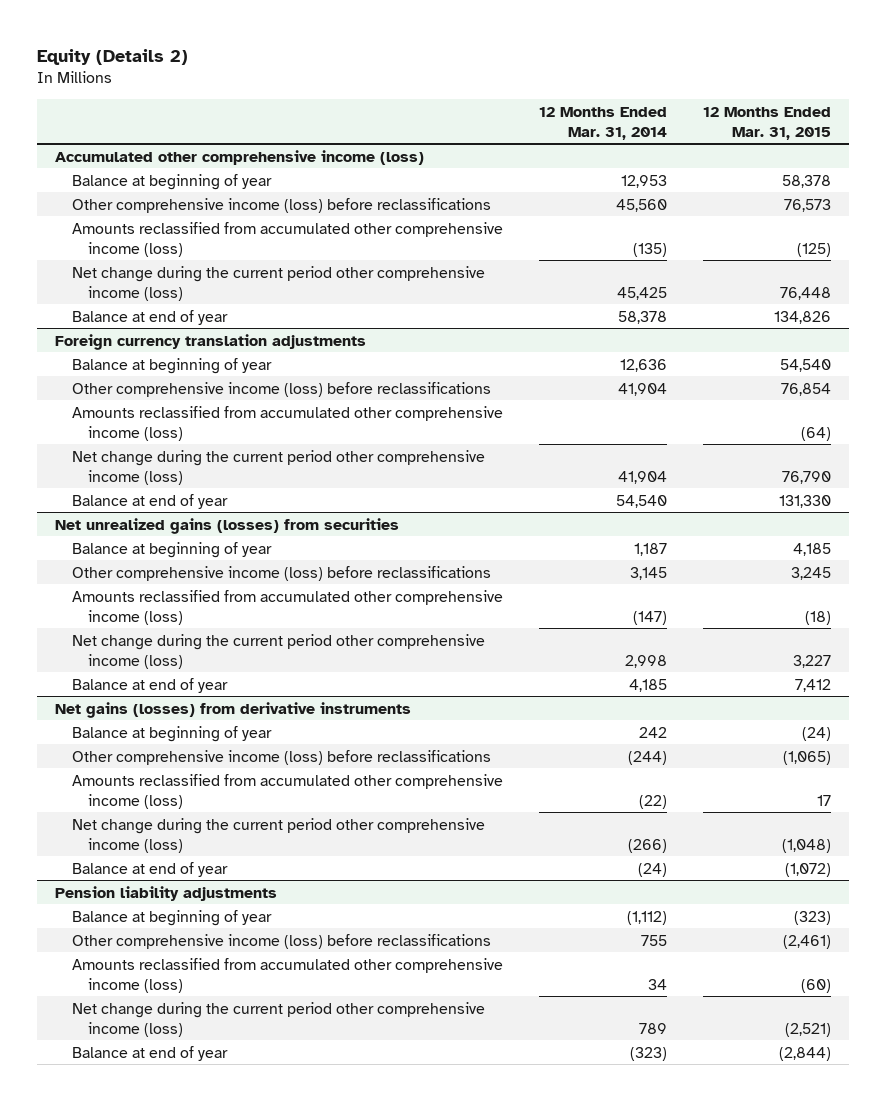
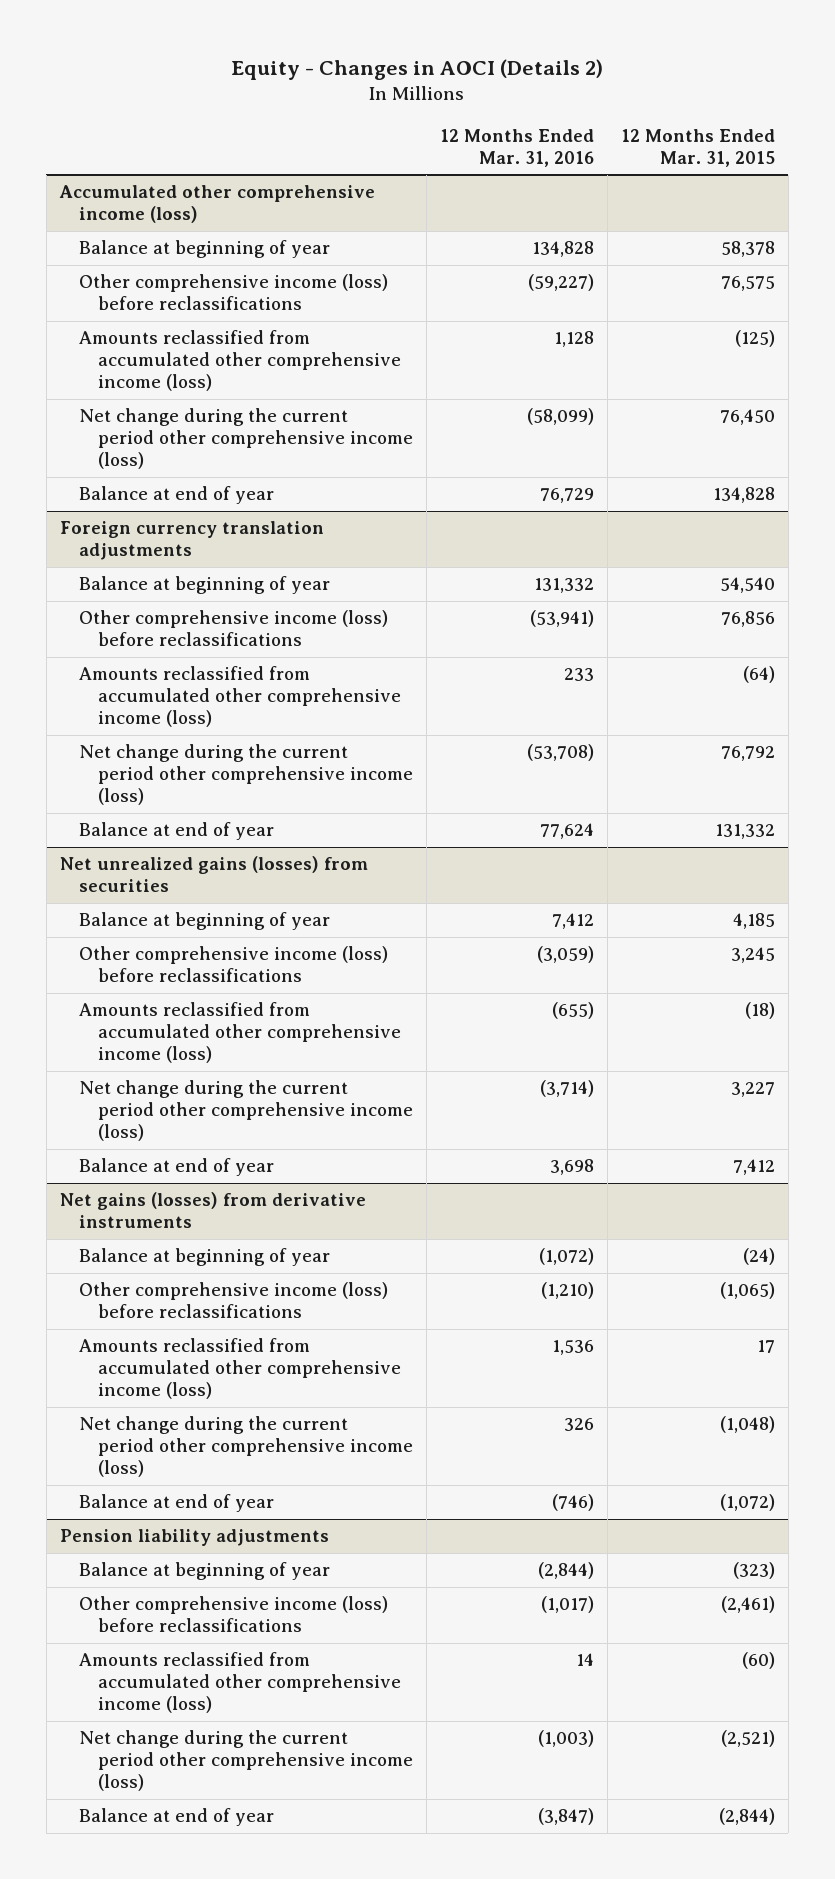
[37,48,189,65] Equity (Details 2) -> [231,58,604,80] Equity - Changes in AOCI (Details 2)
[538,106,667,140] 12 Months Ended Mar. 31, 2014 -> none
none -> [440,128,595,167] 12 Months Ended Mar. 31, 2016
[784,198,832,212] 76,573 -> [721,276,776,292] 76,575
[780,286,832,300] 76,448 -> [720,409,776,426] 76,450
[774,310,832,324] 134,826 -> [713,487,776,504] 134,828
[781,382,832,396] 76,854 -> [721,611,776,628] 76,856
[782,470,832,484] 76,790 -> [721,746,776,762] 76,792
[779,494,832,508] 131,330 -> [715,824,776,840] 131,332

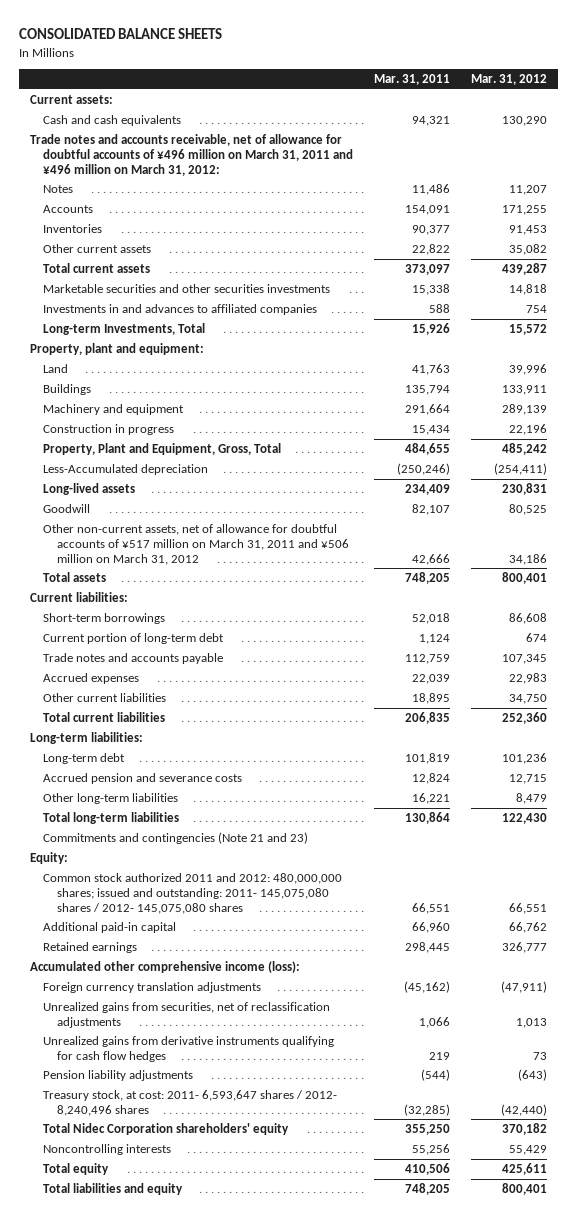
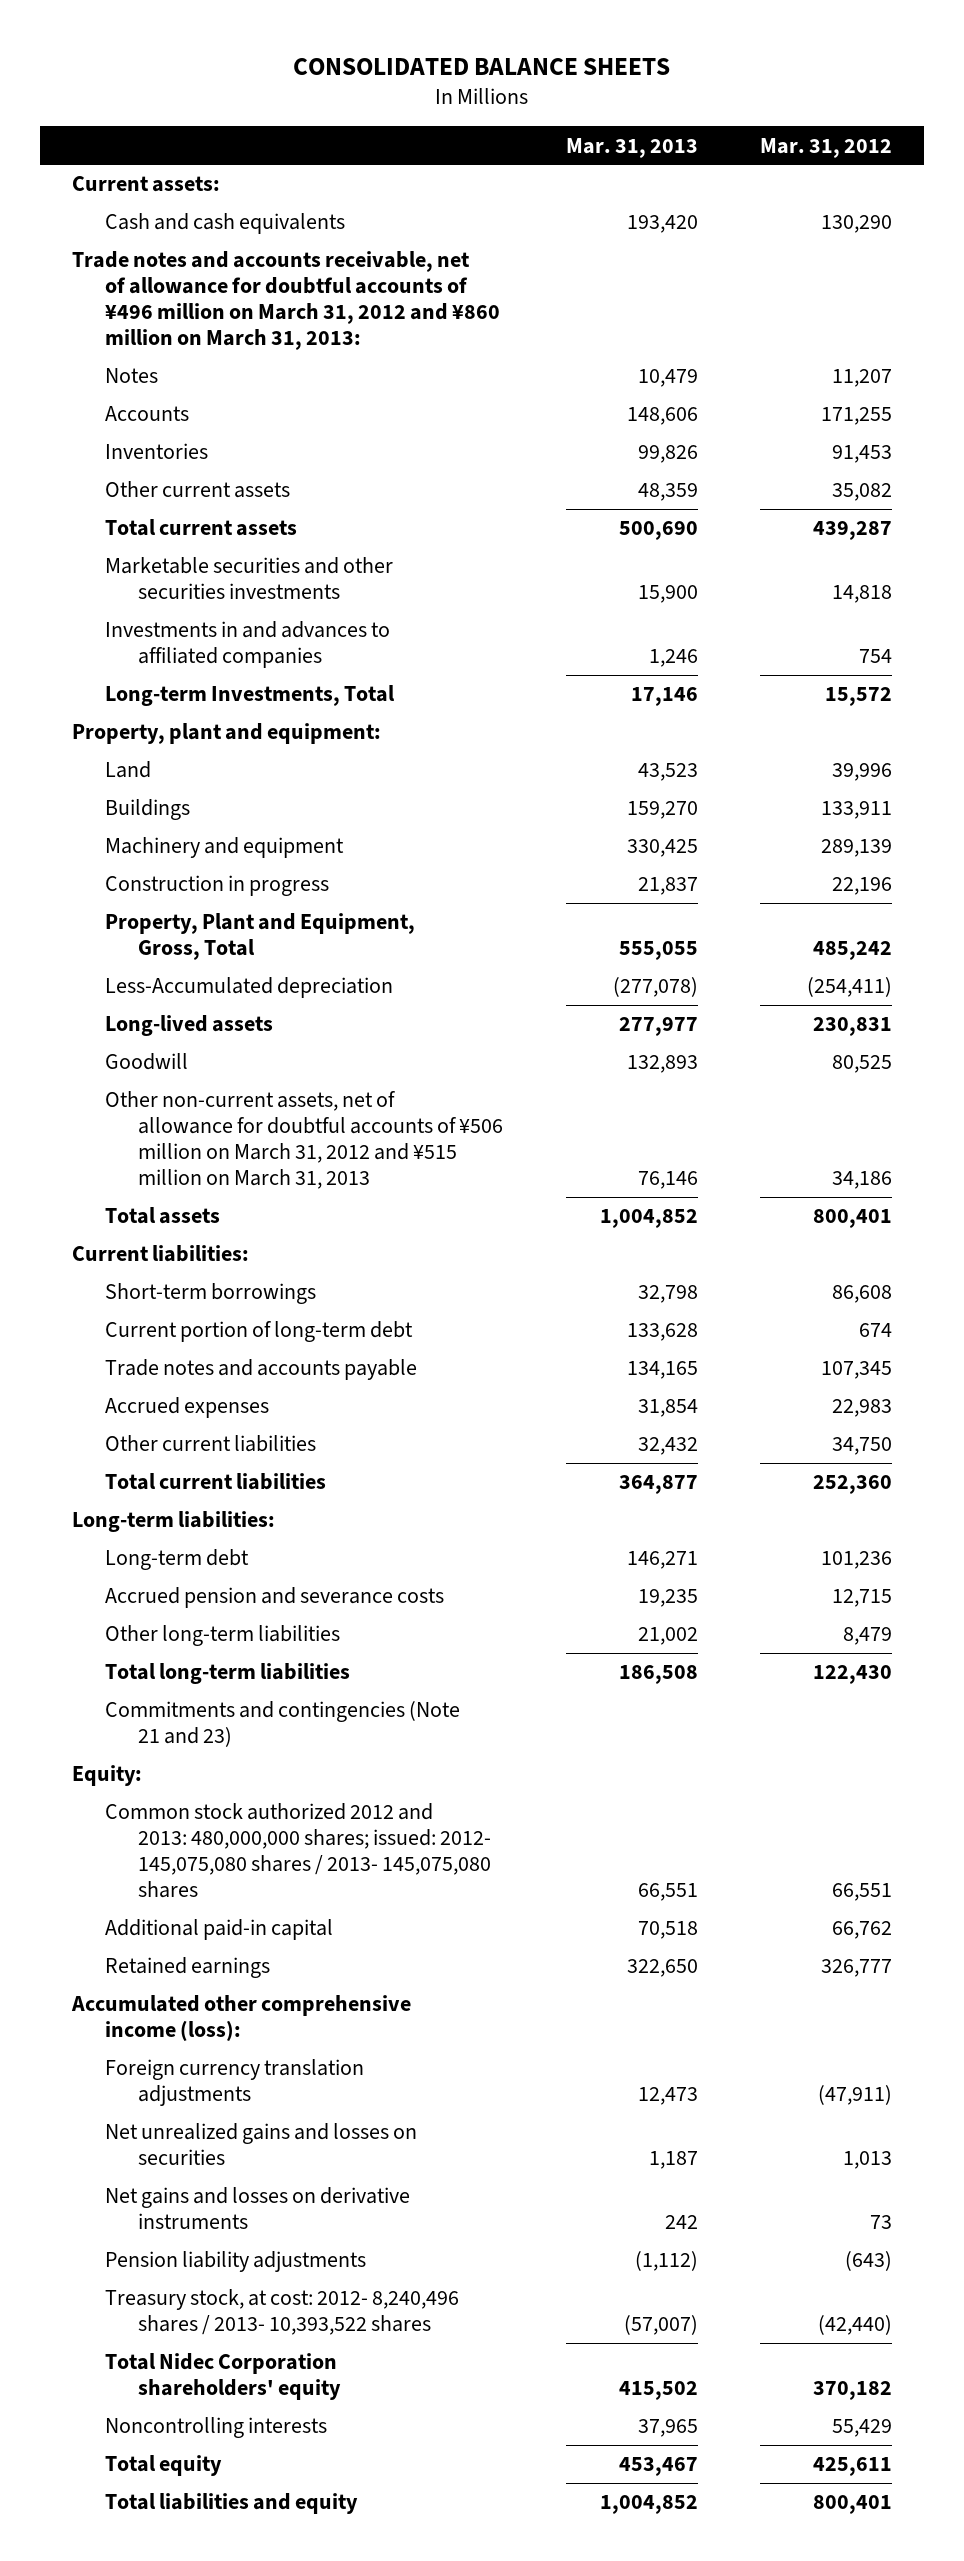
[374,74,451,86] Mar. 31, 2011 -> none
none -> [565,137,698,158] Mar. 31, 2013
[29,133,354,176] Trade notes and accounts receivable, net of allowance for doubtful accounts of ¥496 million on March 31, 2011 and ¥496 million on March 31, 2012: -> [71,251,500,351] Trade notes and accounts receivable, net of allowance for doubtful accounts of ¥496 million on March 31, 2012 and ¥860 million on March 31, 2013:
[43,523,349,565] Other non-current assets, net of allowance for doubtful accounts of ¥517 million on March 31, 2011 and ¥506 million on March 31, 2012 -> [104,1091,504,1190] Other non-current assets, net of allowance for doubtful accounts of ¥506 million on March 31, 2012 and ¥515 million on March 31, 2013
[43,872,343,914] Common stock authorized 2011 and 2012: 480,000,000 shares; issued and outstanding: 2011- 145,075,080 shares / 2012- 145,075,080 shares -> [104,1803,492,1899] Common stock authorized 2012 and 2013: 480,000,000 shares; issued: 2012- 145,075,080 shares / 2013- 145,075,080 shares
[43,1001,331,1028] Unrealized gains from securities, net of reclassification adjustments -> [104,2123,417,2166] Net unrealized gains and losses on securities
[43,1035,335,1062] Unrealized gains from derivative instruments qualifying for cash flow hedges -> [104,2187,410,2230] Net gains and losses on derivative instruments
[43,1089,338,1116] Treasury stock, at cost: 2011- 6,593,647 shares / 2012- 8,240,496 shares -> [104,2289,459,2336] Treasury stock, at cost: 2012- 8,240,496 shares / 2013- 10,393,522 shares

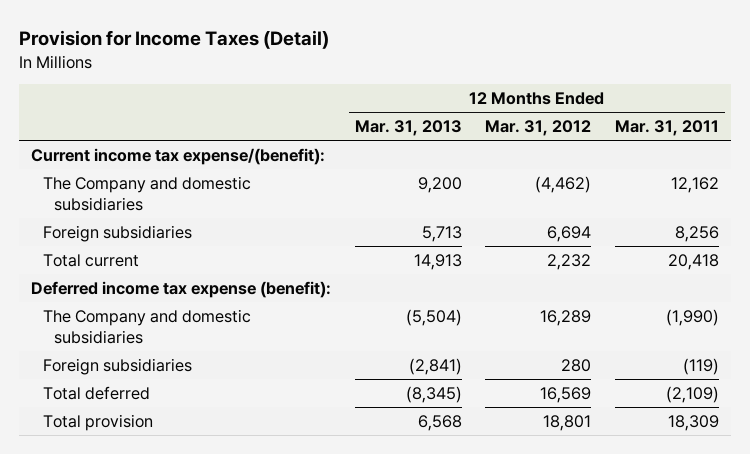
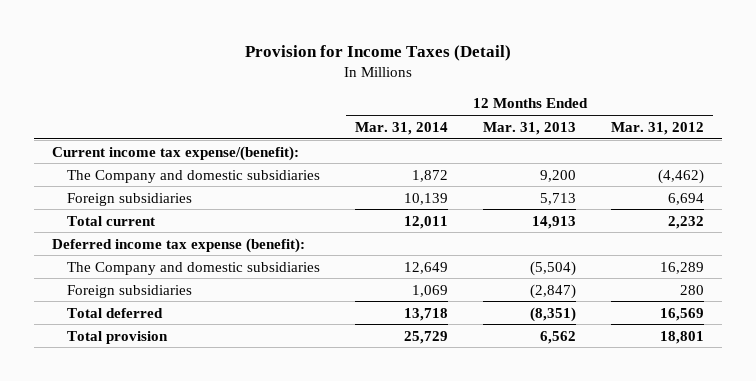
[615,120,720,137] Mar. 31, 2011 -> none
none -> [354,121,448,135] Mar. 31, 2014
[408,357,462,375] (2,841) -> [530,283,577,299] (2,847)
[405,385,462,403] (8,345) -> [530,306,577,322] (8,351)
[417,414,462,431] 6,568 -> [540,330,577,344] 6,562

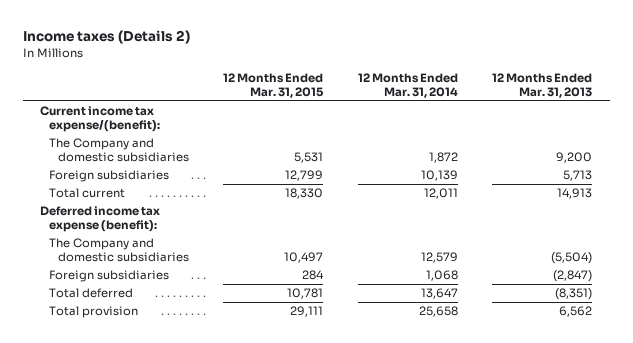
[244,45,511,62] Provision for Income Taxes (Detail) -> [23,30,191,45] Income taxes (Details 2)
[611,121,705,135] Mar. 31, 2012 -> none
none -> [223,72,325,99] 12 Months Ended Mar. 31, 2015
[403,261,448,274] 12,649 -> [420,252,458,264] 12,579
[411,284,448,297] 1,069 -> [425,270,458,282] 1,068
[403,307,448,321] 13,718 -> [420,288,458,300] 13,647
[403,330,448,344] 25,729 -> [418,306,458,318] 25,658

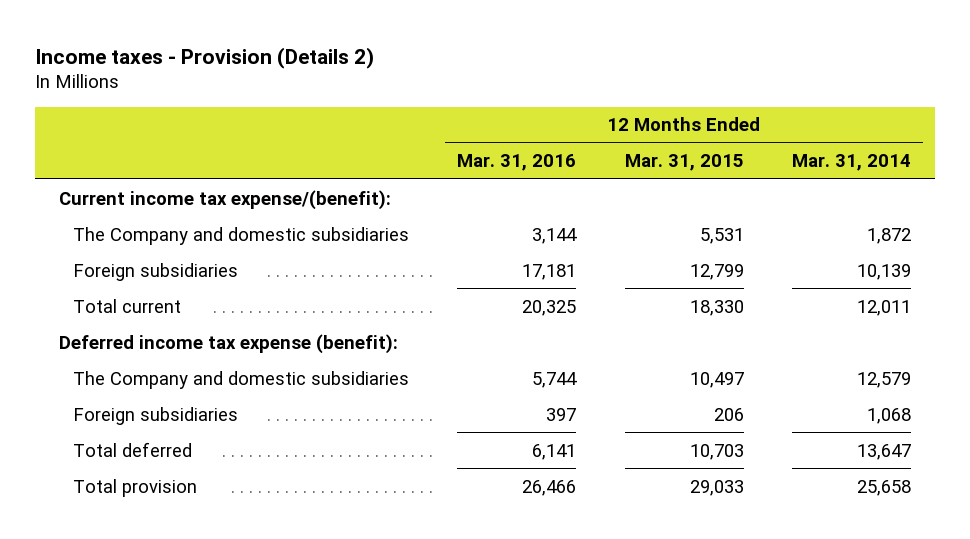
[23,30,191,45] Income taxes (Details 2) -> [35,46,375,69] Income taxes - Provision (Details 2)
[492,72,593,99] 12 Months Ended Mar. 31, 2013 -> none
none -> [457,154,577,172] Mar. 31, 2016
[302,270,325,281] 284 -> [713,407,744,421] 206
[287,288,324,300] 10,781 -> [689,443,744,460] 10,703
[290,306,324,318] 29,111 -> [689,479,744,496] 29,033

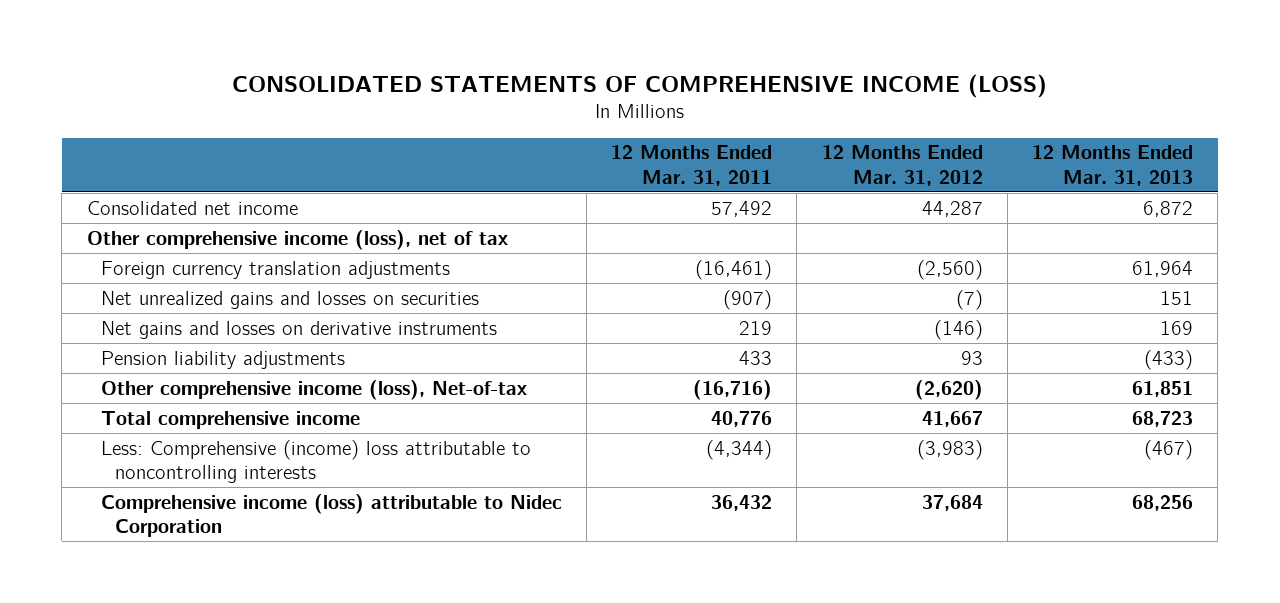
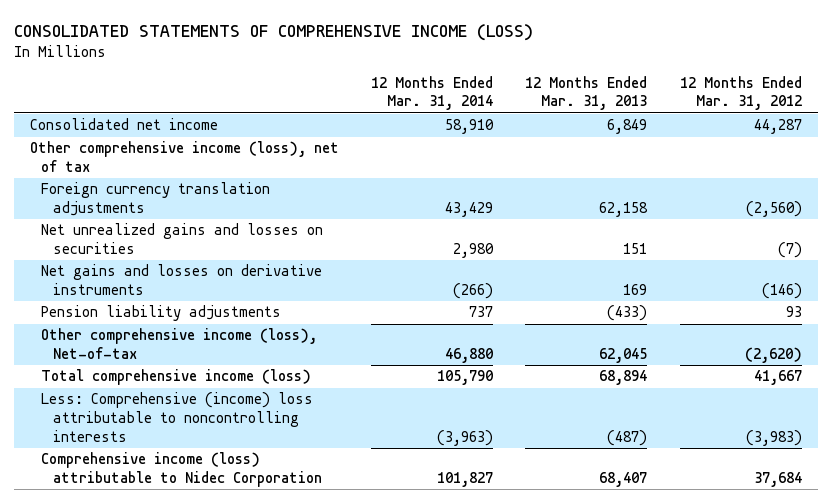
[611,145,773,186] 12 Months Ended Mar. 31, 2011 -> none
none -> [371,75,494,111] 12 Months Ended Mar. 31, 2014
[1143,200,1194,217] 6,872 -> [607,119,648,135] 6,849
[1132,260,1194,277] 61,964 -> [599,202,649,218] 62,158
[1132,380,1194,397] 61,851 -> [599,348,648,364] 62,045
[100,410,360,429] Total comprehensive income -> [41,369,312,386] Total comprehensive income (loss)
[1132,410,1194,427] 68,723 -> [599,370,648,386] 68,894
[1144,439,1194,460] (467) -> [607,429,648,446] (487)
[1132,494,1194,511] 68,256 -> [599,472,648,488] 68,407

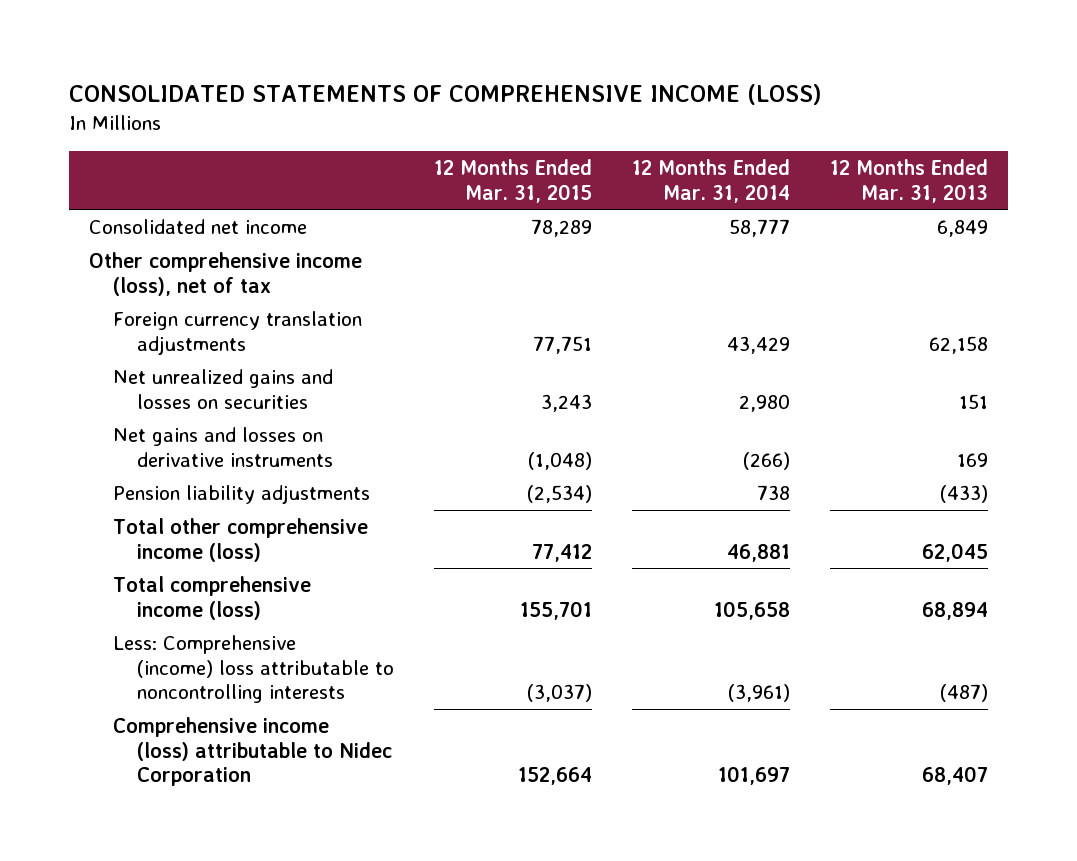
[679,75,802,111] 12 Months Ended Mar. 31, 2012 -> none
none -> [434,159,593,203] 12 Months Ended Mar. 31, 2015
[445,119,495,135] 58,910 -> [729,219,791,238] 58,777
[469,306,494,318] 737 -> [757,485,791,501] 738
[41,328,318,360] Other comprehensive income (loss), Net-of-tax -> [113,518,369,562] Total other comprehensive income (loss)
[445,348,494,364] 46,880 -> [727,543,791,562] 46,881
[437,370,494,386] 105,790 -> [714,600,791,620] 105,658
[437,429,494,446] (3,963) -> [728,684,791,703] (3,961)
[437,472,494,488] 101,827 -> [718,766,791,786] 101,697

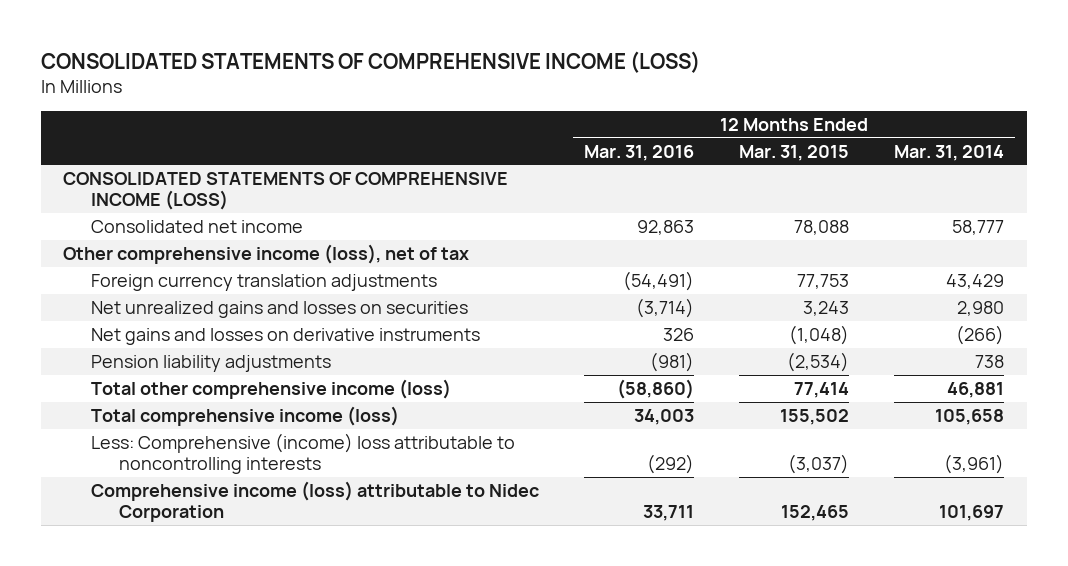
[830,159,989,203] 12 Months Ended Mar. 31, 2013 -> none
none -> [584,144,695,161] Mar. 31, 2016
none -> [63,171,509,210] CONSOLIDATED STATEMENTS OF COMPREHENSIVE INCOME (LOSS)
[531,219,593,238] 78,289 -> [794,219,850,235] 78,088
[533,335,593,354] 77,751 -> [797,273,850,289] 77,753
[532,543,593,562] 77,412 -> [794,381,850,398] 77,414
[520,600,593,620] 155,701 -> [780,408,850,425] 155,502
[518,767,593,786] 152,664 -> [781,504,850,521] 152,465

